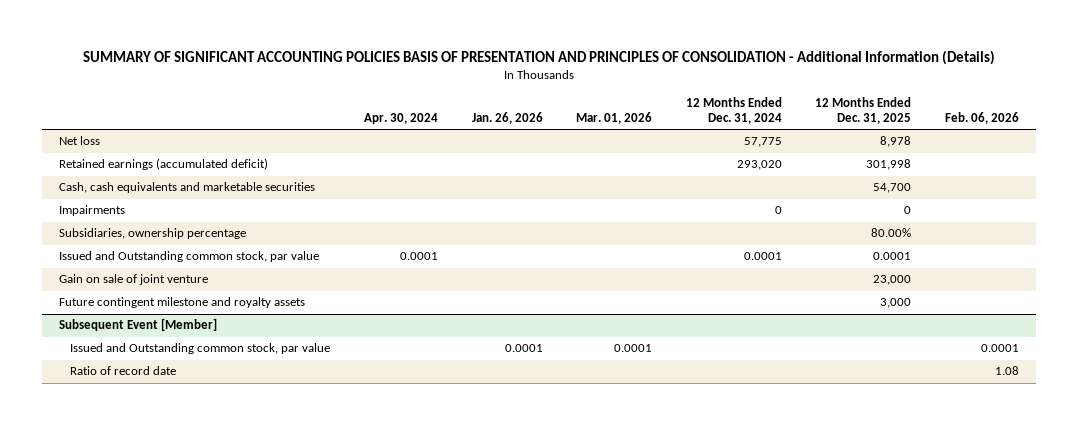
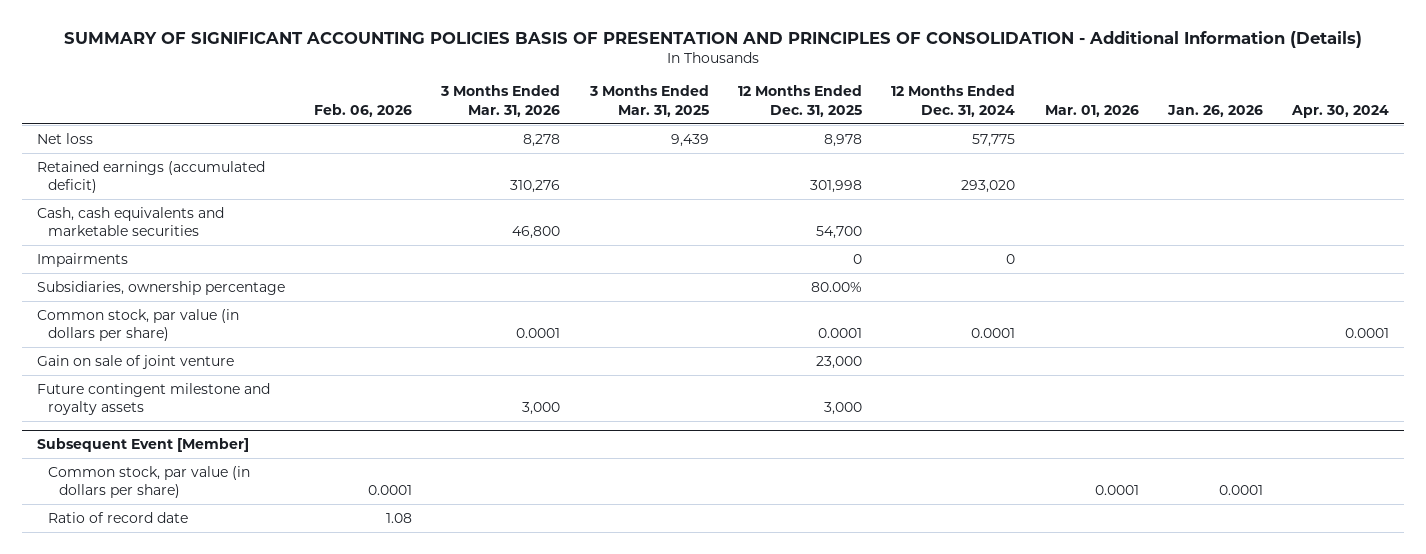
none -> [440,85,561,117] 3 Months Ended Mar. 31, 2026
none -> [588,85,709,117] 3 Months Ended Mar. 31, 2025
[58,251,319,263] Issued and Outstanding common stock, par value -> [36,309,239,342] Common stock, par value (in dollars per share)
[70,343,331,355] Issued and Outstanding common stock, par value -> [47,466,250,499] Common stock, par value (in dollars per share)

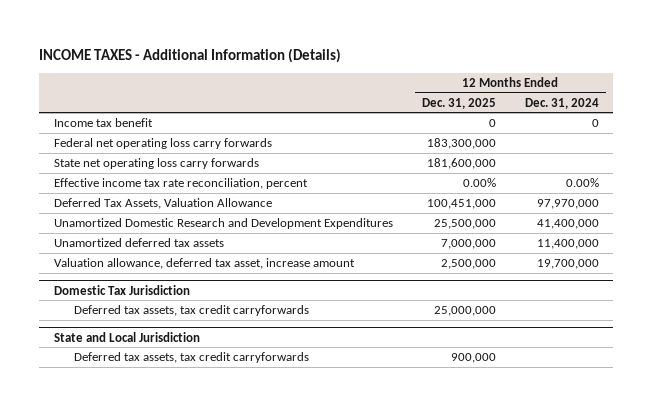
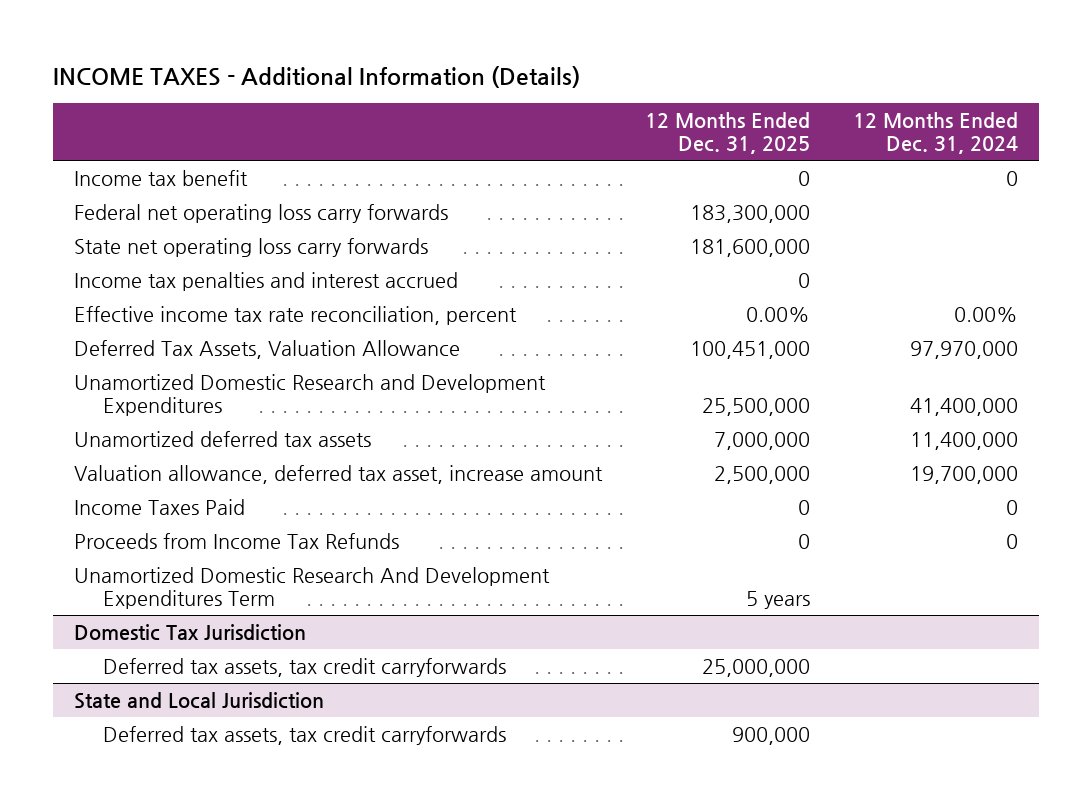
none -> [74,271,459,291] Income tax penalties and interest accrued
none -> [74,498,246,515] Income Taxes Paid
none -> [74,532,400,549] Proceeds from Income Tax Refunds
none -> [74,566,551,609] Unamortized Domestic Research And Development Expenditures Term

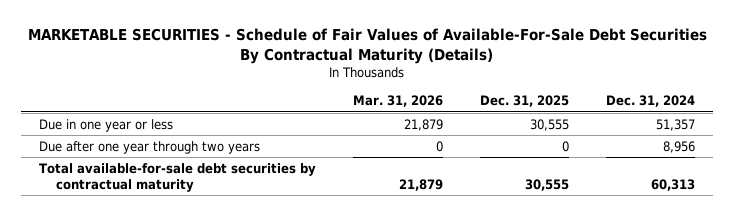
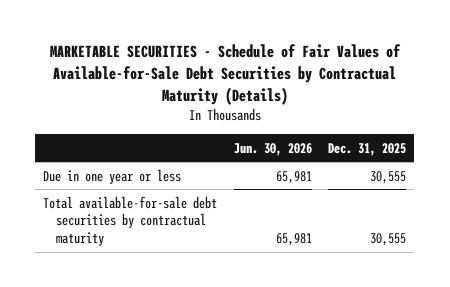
[28,28,708,64] MARKETABLE SECURITIES - Schedule of Fair Values of Available-For-Sale Debt Securities By Contractual Maturity (Details) -> [49,44,401,105] MARKETABLE SECURITIES - Schedule of Fair Values of Available-for-Sale Debt Securities by Contractual Maturity (Details)
[353,94,444,107] Mar. 31, 2026 -> none
[606,94,696,107] Dec. 31, 2024 -> none
none -> [233,142,312,156] Jun. 30, 2026
[39,140,261,154] Due after one year through two years -> none

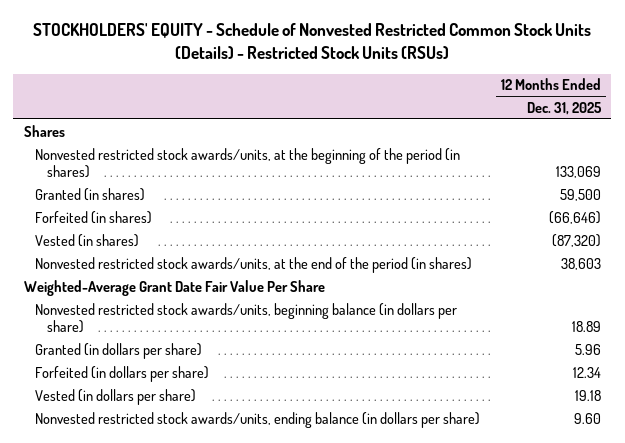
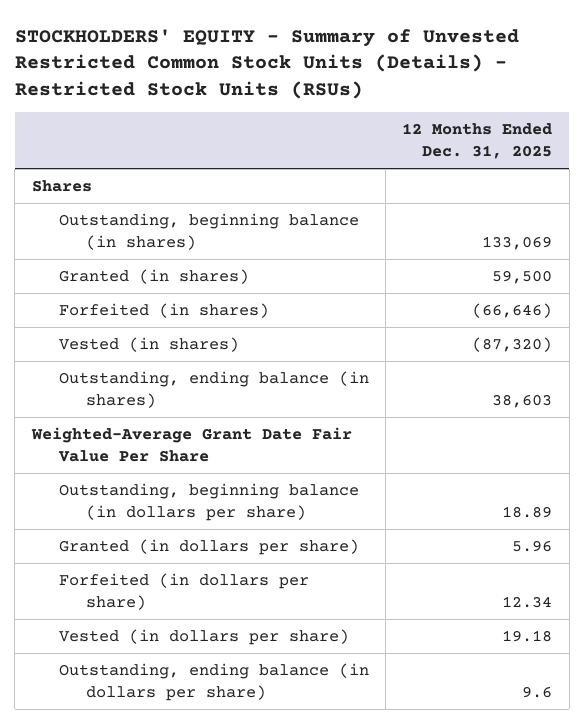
[33,23,592,60] STOCKHOLDERS' EQUITY - Schedule of Nonvested Restricted Common Stock Units (Details) - Restricted Stock Units (RSUs) -> [14,28,519,100] STOCKHOLDERS' EQUITY - Summary of Unvested Restricted Common Stock Units (Details) - Restricted Stock Units (RSUs)
[35,147,461,179] Nonvested restricted stock awards/units, at the beginning of the period (in shares) -> [58,213,359,250] Outstanding, beginning balance (in shares)
[35,256,473,273] Nonvested restricted stock awards/units, at the end of the period (in shares) -> [58,371,369,408] Outstanding, ending balance (in shares)
[35,302,458,334] Nonvested restricted stock awards/units, beginning balance (in dollars per share) -> [58,483,359,521] Outstanding, beginning balance (in dollars per share)
[35,411,481,428] Nonvested restricted stock awards/units, ending balance (in dollars per share) -> [58,663,369,701] Outstanding, ending balance (in dollars per share)
[574,412,602,424] 9.60 -> [522,685,553,698] 9.6

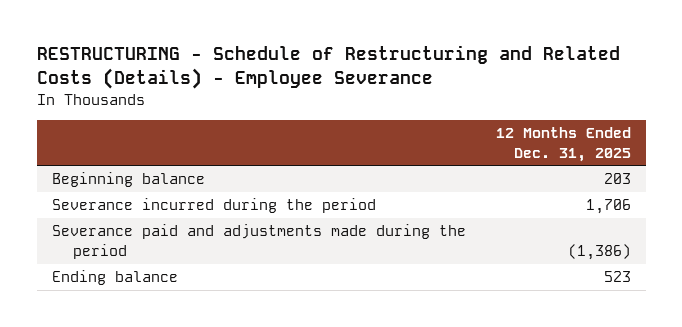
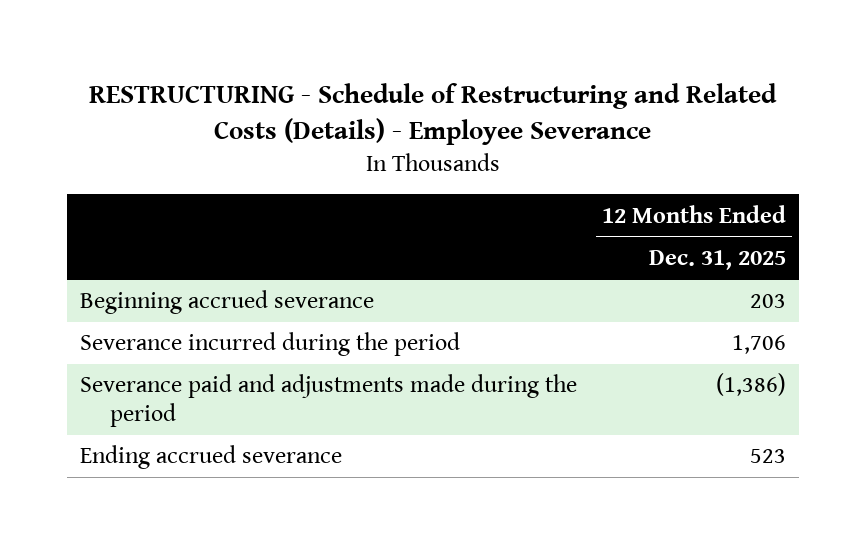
[51,172,205,188] Beginning balance -> [79,290,374,315] Beginning accrued severance
[51,270,178,286] Ending balance -> [79,445,342,470] Ending accrued severance

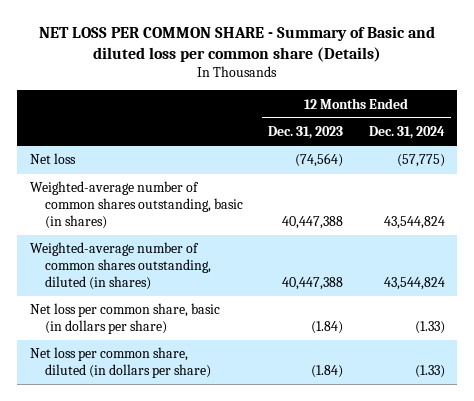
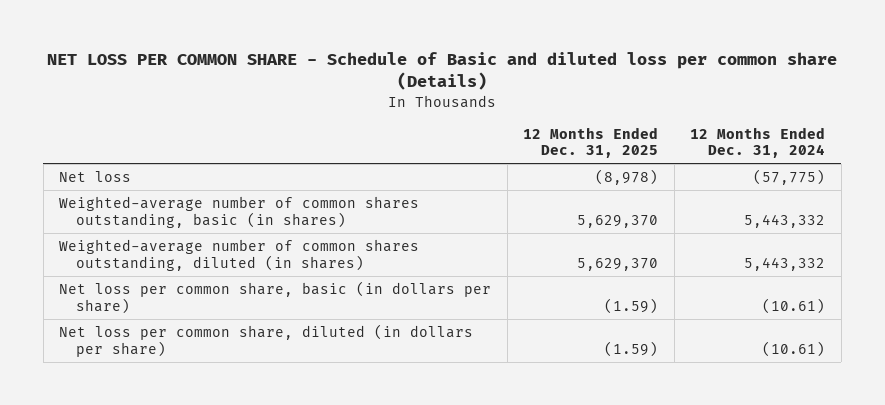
[39,25,436,62] NET LOSS PER COMMON SHARE - Summary of Basic and diluted loss per common share (Details) -> [47,52,838,91] NET LOSS PER COMMON SHARE - Schedule of Basic and diluted loss per common share (Details)
[268,126,344,140] Dec. 31, 2023 -> none
none -> [523,126,659,159] 12 Months Ended Dec. 31, 2025
[383,216,445,230] 43,544,824 -> [744,213,826,228] 5,443,332
[383,277,445,291] 43,544,824 -> [744,256,826,271] 5,443,332
[414,321,445,335] (1.33) -> [762,297,826,314] (10.61)
[414,365,445,379] (1.33) -> [762,340,826,357] (10.61)

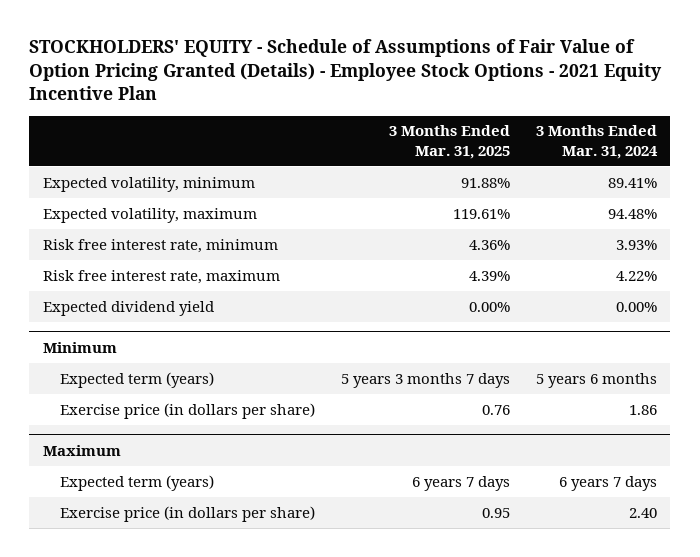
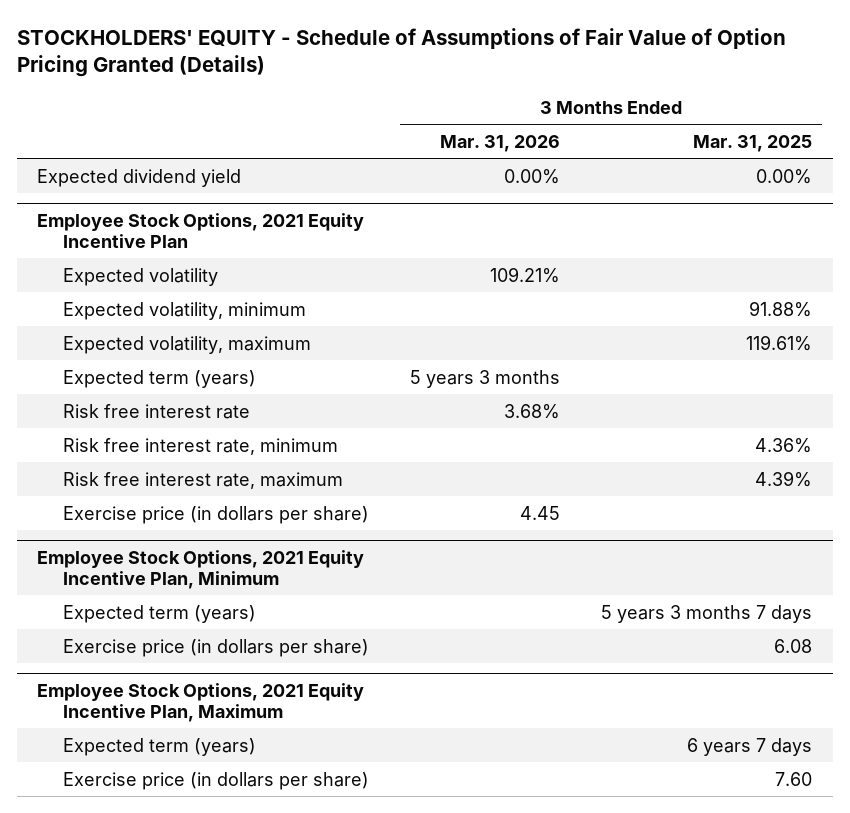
[29,39,663,101] STOCKHOLDERS' EQUITY - Schedule of Assumptions of Fair Value of Option Pricing Granted (Details) - Employee Stock Options - 2021 Equity Incentive Plan -> [16,27,786,78] STOCKHOLDERS' EQUITY - Schedule of Assumptions of Fair Value of Option Pricing Granted (Details)
[536,125,659,159] 3 Months Ended Mar. 31, 2024 -> none
none -> [440,134,561,152] Mar. 31, 2026
[42,300,214,316] Expected dividend yield -> [37,168,242,187] Expected dividend yield
none -> [37,212,365,248] Employee Stock Options, 2021 Equity Incentive Plan
none -> [63,267,219,286] Expected volatility
none -> [63,369,257,388] Expected term (years)
none -> [63,403,251,419] Risk free interest rate
[42,341,117,353] Minimum -> none
none -> [63,505,370,524] Exercise price (in dollars per share)
none -> [37,549,365,589] Employee Stock Options, 2021 Equity Incentive Plan, Minimum
[42,444,121,456] Maximum -> none
[482,404,511,415] 0.76 -> [774,638,813,653] 6.08
none -> [37,682,365,722] Employee Stock Options, 2021 Equity Incentive Plan, Maximum
[482,507,511,518] 0.95 -> [775,771,813,786] 7.60

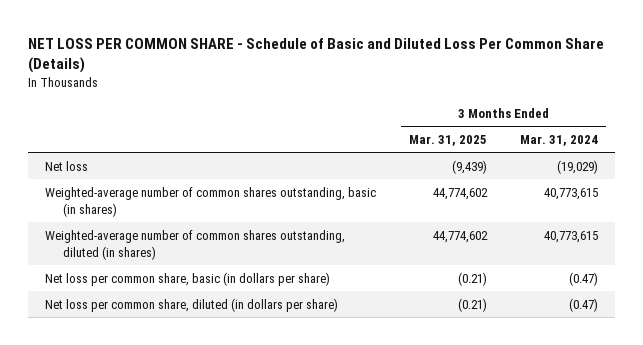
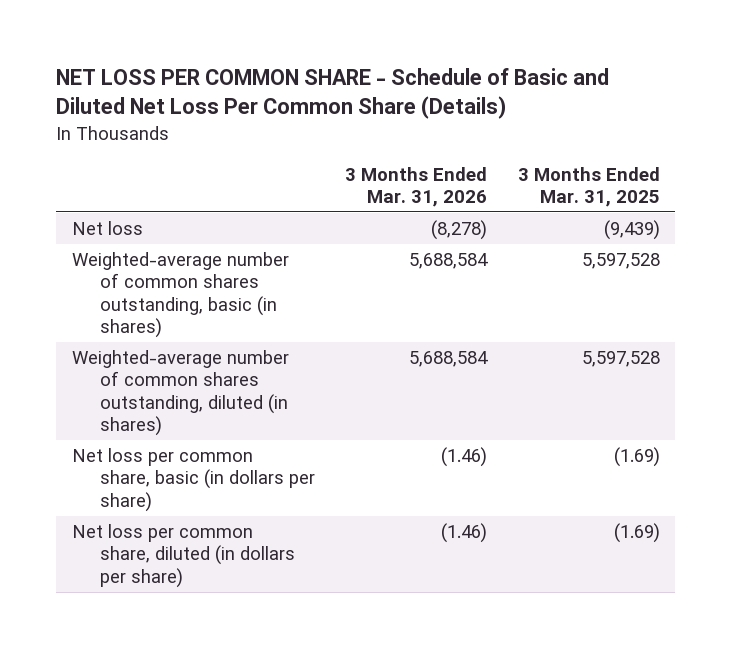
[28,37,605,73] NET LOSS PER COMMON SHARE - Schedule of Basic and Diluted Loss Per Common Share (Details) -> [56,68,610,120] NET LOSS PER COMMON SHARE - Schedule of Basic and Diluted Net Loss Per Common Share (Details)
[520,134,599,146] Mar. 31, 2024 -> none
none -> [345,166,488,207] 3 Months Ended Mar. 31, 2026
[432,187,488,200] 44,774,602 -> [581,253,660,270] 5,597,528
[432,230,488,243] 44,774,602 -> [581,351,660,368] 5,597,528
[457,271,487,286] (0.21) -> [613,447,660,468] (1.69)
[457,297,487,312] (0.21) -> [613,523,660,544] (1.69)

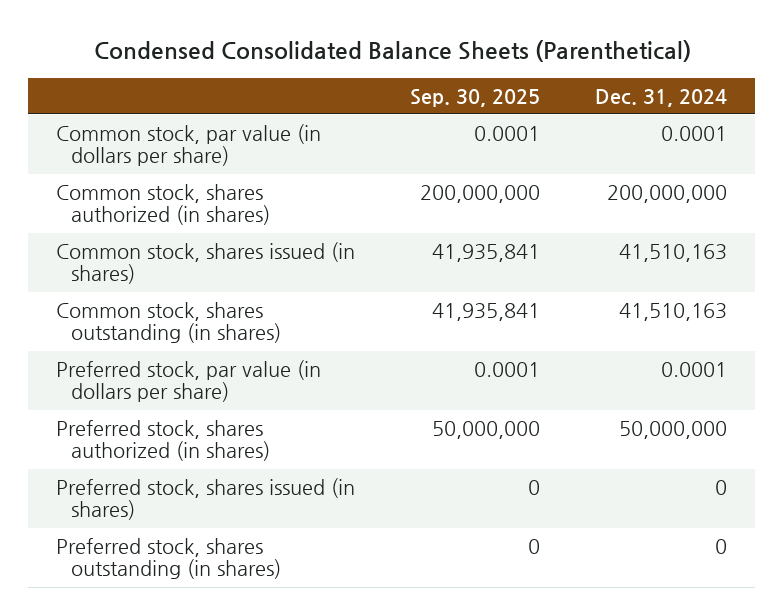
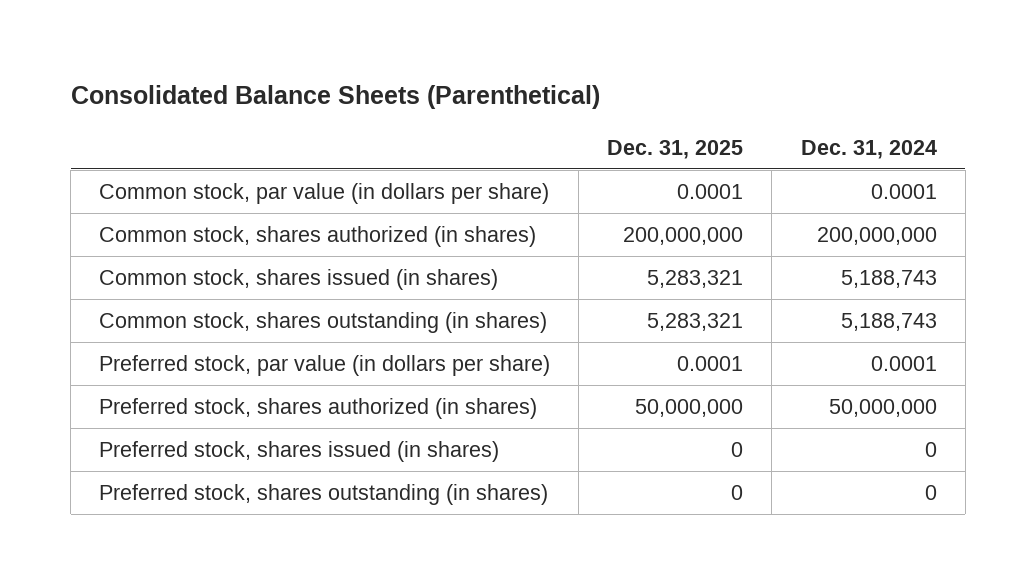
[93,40,691,63] Condensed Consolidated Balance Sheets (Parenthetical) -> [70,85,600,110] Consolidated Balance Sheets (Parenthetical)
[410,88,541,107] Sep. 30, 2025 -> none
none -> [607,139,744,159] Dec. 31, 2025
[619,243,728,262] 41,510,163 -> [840,269,937,288] 5,188,743
[619,302,728,321] 41,510,163 -> [840,312,937,331] 5,188,743

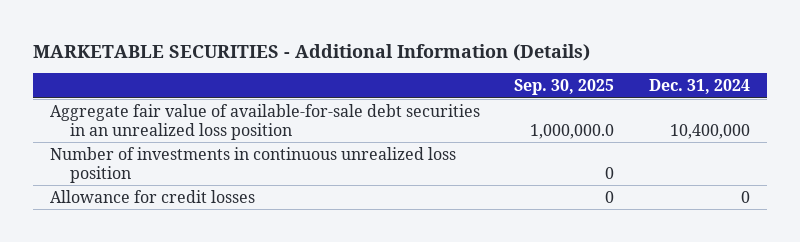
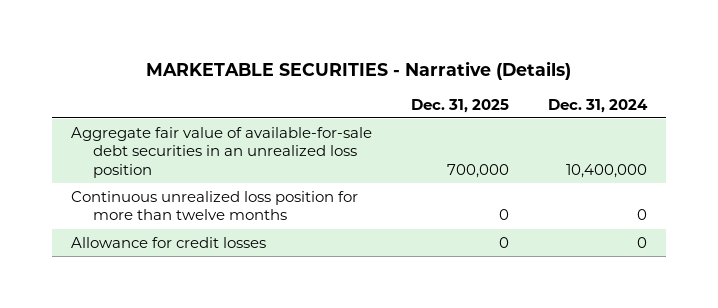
[33,43,591,61] MARKETABLE SECURITIES - Additional Information (Details) -> [146,60,572,80] MARKETABLE SECURITIES - Narrative (Details)
[514,79,615,96] Sep. 30, 2025 -> none
none -> [411,98,510,113] Dec. 31, 2025
[50,146,457,183] Number of investments in continuous unrealized loss position -> none
none -> [71,190,359,221] Continuous unrealized loss position for more than twelve months

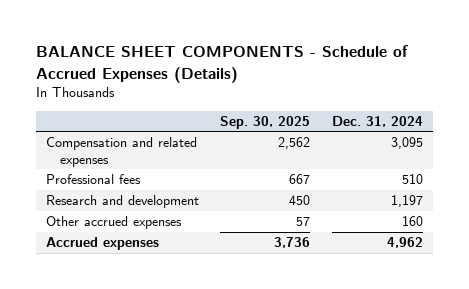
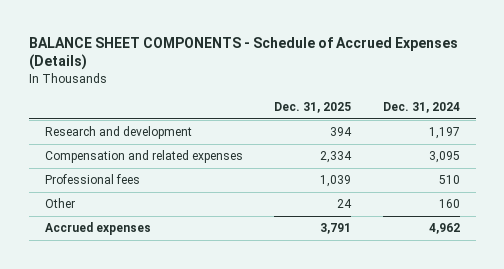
[220,115,311,129] Sep. 30, 2025 -> none
none -> [274,102,352,114] Dec. 31, 2025
[46,195,200,209] Research and development -> [44,126,192,140] Research and development
[46,216,183,230] Other accrued expenses -> [44,198,75,209] Other

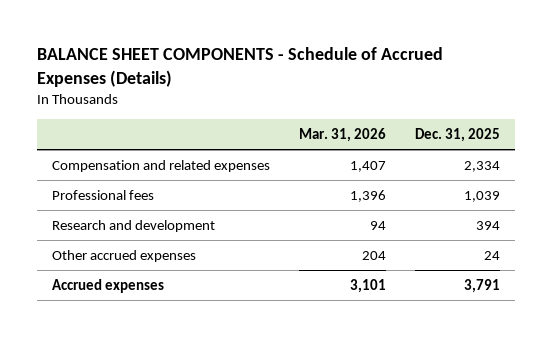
[382,102,460,114] Dec. 31, 2024 -> none
none -> [298,128,386,143] Mar. 31, 2026
[44,126,192,140] Research and development -> [51,219,215,232] Research and development
[44,198,75,209] Other -> [51,249,196,262] Other accrued expenses

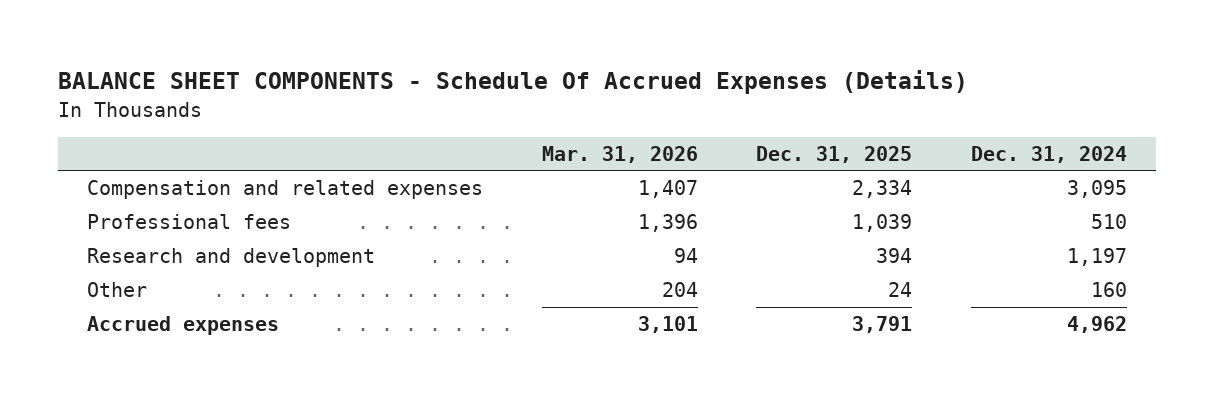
[36,47,443,87] BALANCE SHEET COMPONENTS - Schedule of Accrued Expenses (Details) -> [58,70,969,95] BALANCE SHEET COMPONENTS - Schedule Of Accrued Expenses (Details)
none -> [970,145,1127,163] Dec. 31, 2024
[51,249,196,262] Other accrued expenses -> [87,282,148,298] Other

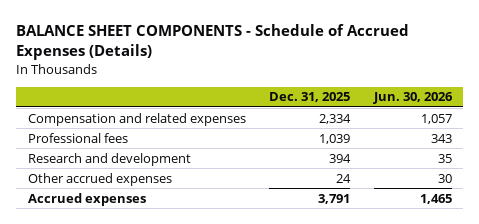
[58,70,969,95] BALANCE SHEET COMPONENTS - Schedule Of Accrued Expenses (Details) -> [15,24,409,61] BALANCE SHEET COMPONENTS - Schedule of Accrued Expenses (Details)
[541,145,698,163] Mar. 31, 2026 -> none
[970,145,1127,163] Dec. 31, 2024 -> none
none -> [372,92,453,105] Jun. 30, 2026
[87,282,148,298] Other -> [27,172,172,186] Other accrued expenses

